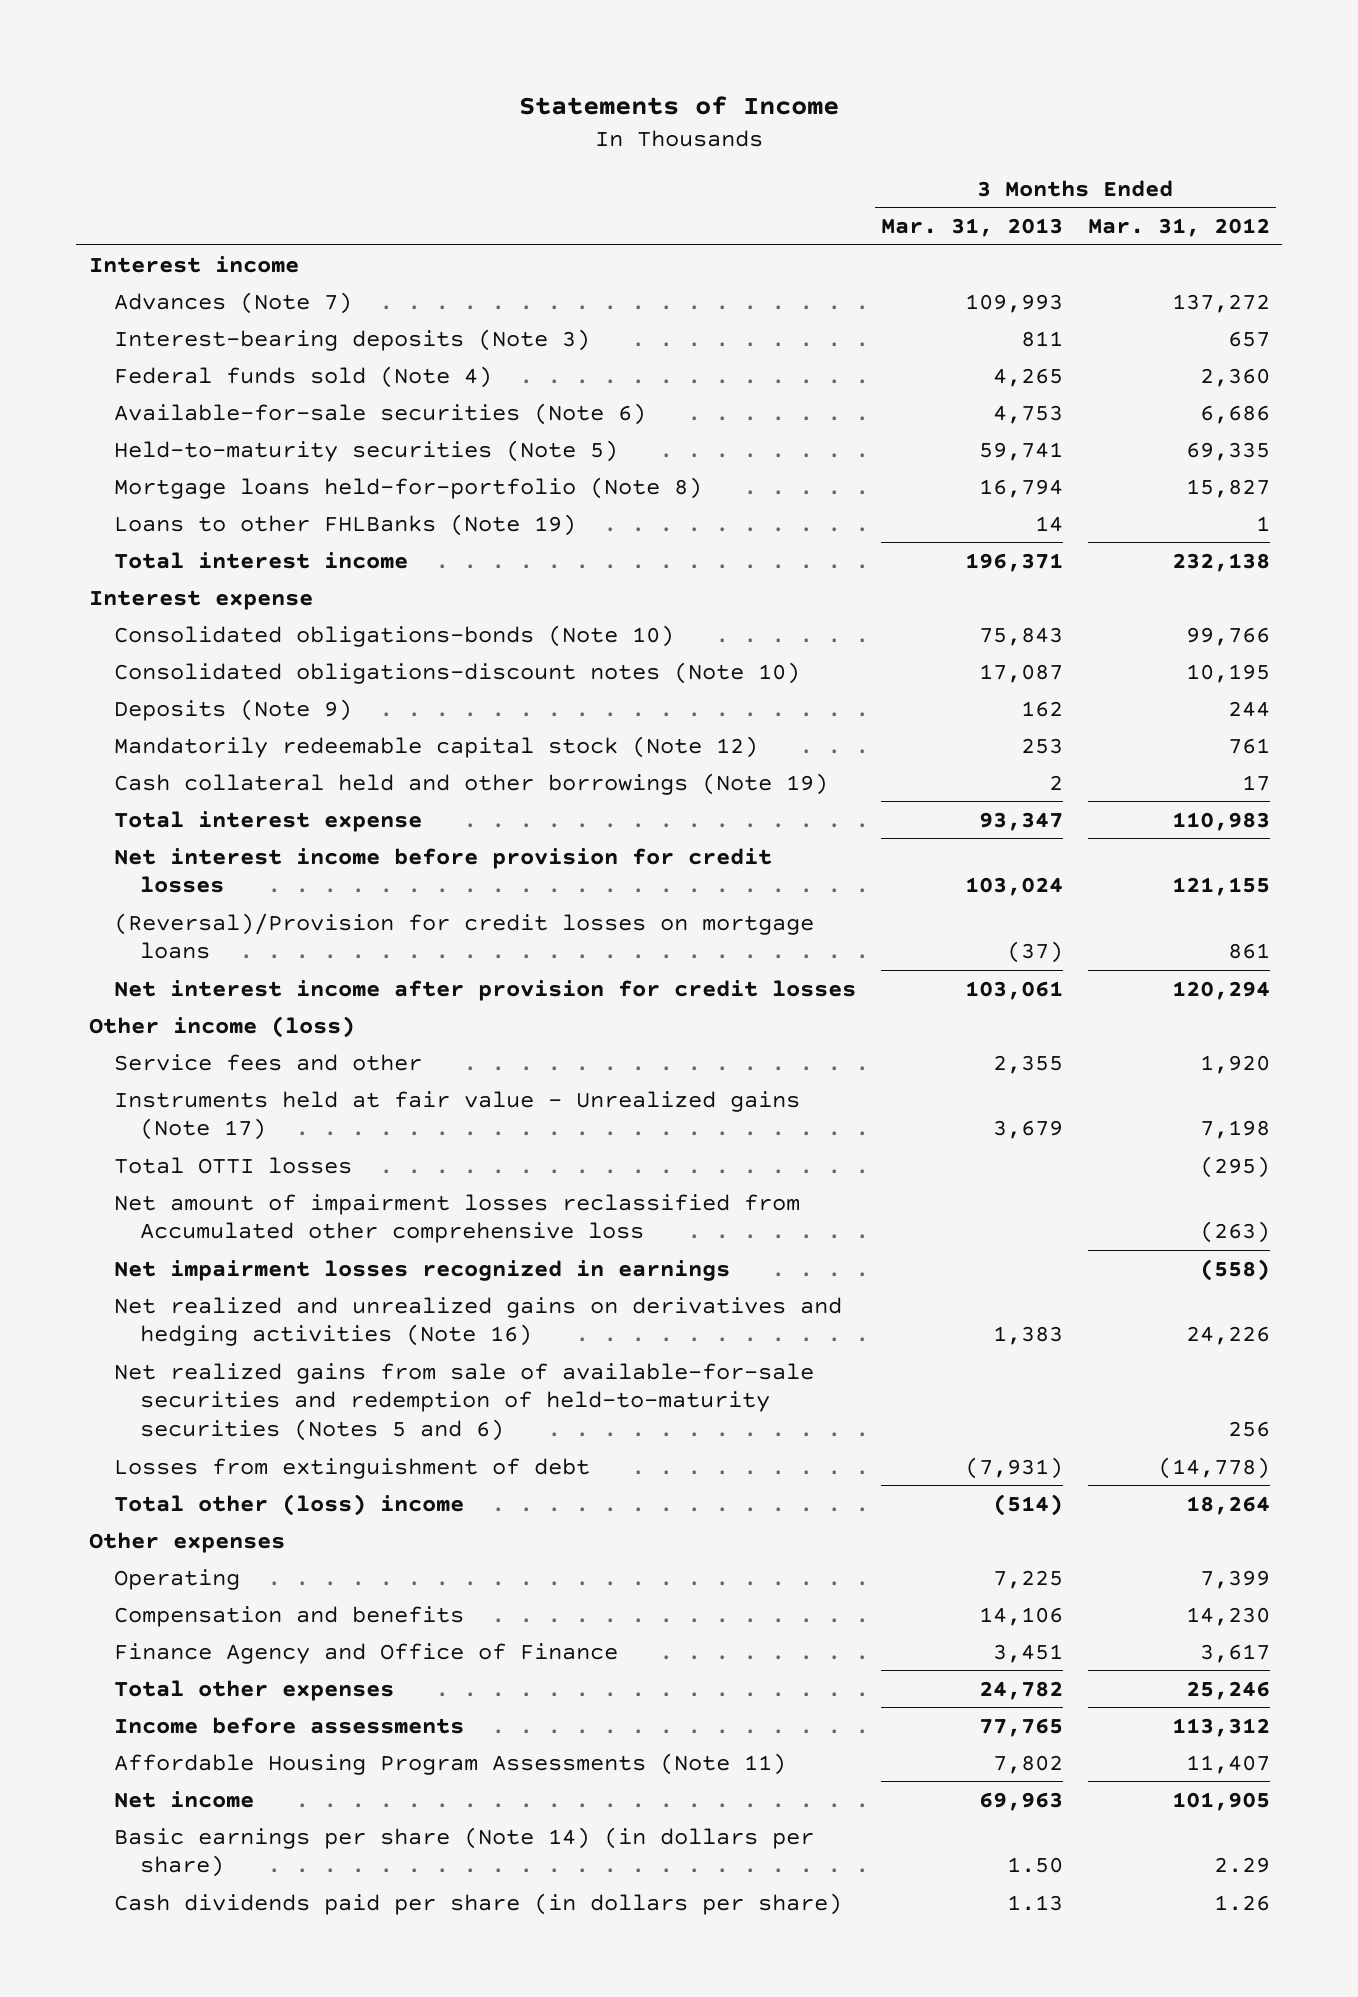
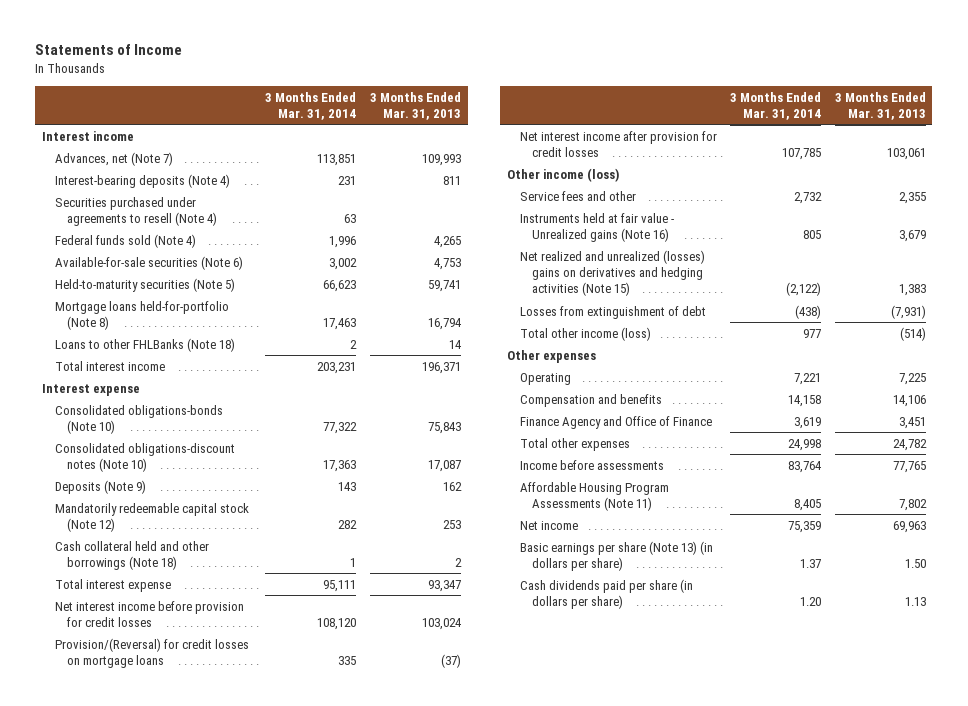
[1087,218,1270,238] Mar. 31, 2012 -> none
none -> [265,91,357,120] 3 Months Ended Mar. 31, 2014
[114,291,353,314] Advances (Note 7) -> [54,151,173,166] Advances, net (Note 7)
[114,328,591,351] Interest-bearing deposits (Note 3) -> [54,173,230,188] Interest-bearing deposits (Note 4)
none -> [54,196,218,226] Securities purchased under agreements to resell (Note 4)
[114,513,577,536] Loans to other FHLBanks (Note 19) -> [54,337,235,352] Loans to other FHLBanks (Note 18)
[114,772,829,795] Cash collateral held and other borrowings (Note 19) -> [54,540,209,570] Cash collateral held and other borrowings (Note 18)
[114,912,815,960] (Reversal)/Provision for credit losses on mortgage loans -> [54,637,249,668] Provision/(Reversal) for credit losses on mortgage loans
[114,1156,353,1174] Total OTTI losses -> none
[114,1193,801,1244] Net amount of impairment losses reclassified from Accumulated other comprehensive loss -> none
[114,1259,731,1281] Net impairment losses recognized in earnings -> none
[114,1362,815,1442] Net realized gains from sale of available-for-sale securities and redemption of held-to-maturity securities (Notes 5 and 6) -> none
[114,1090,801,1141] Instruments held at fair value - Unrealized gains (Note 17) -> [519,212,674,242] Instruments held at fair value - Unrealized gains (Note 16)
[114,1296,843,1347] Net realized and unrealized gains on derivatives and hedging activities (Note 16) -> [519,249,705,297] Net realized and unrealized (losses) gains on derivatives and hedging activities (Note 15)
[114,1493,465,1516] Total other (loss) income -> [519,326,651,341] Total other income (loss)
[114,1826,815,1878] Basic earnings per share (Note 14) (in dollars per share) -> [519,540,713,571] Basic earnings per share (Note 13) (in dollars per share)

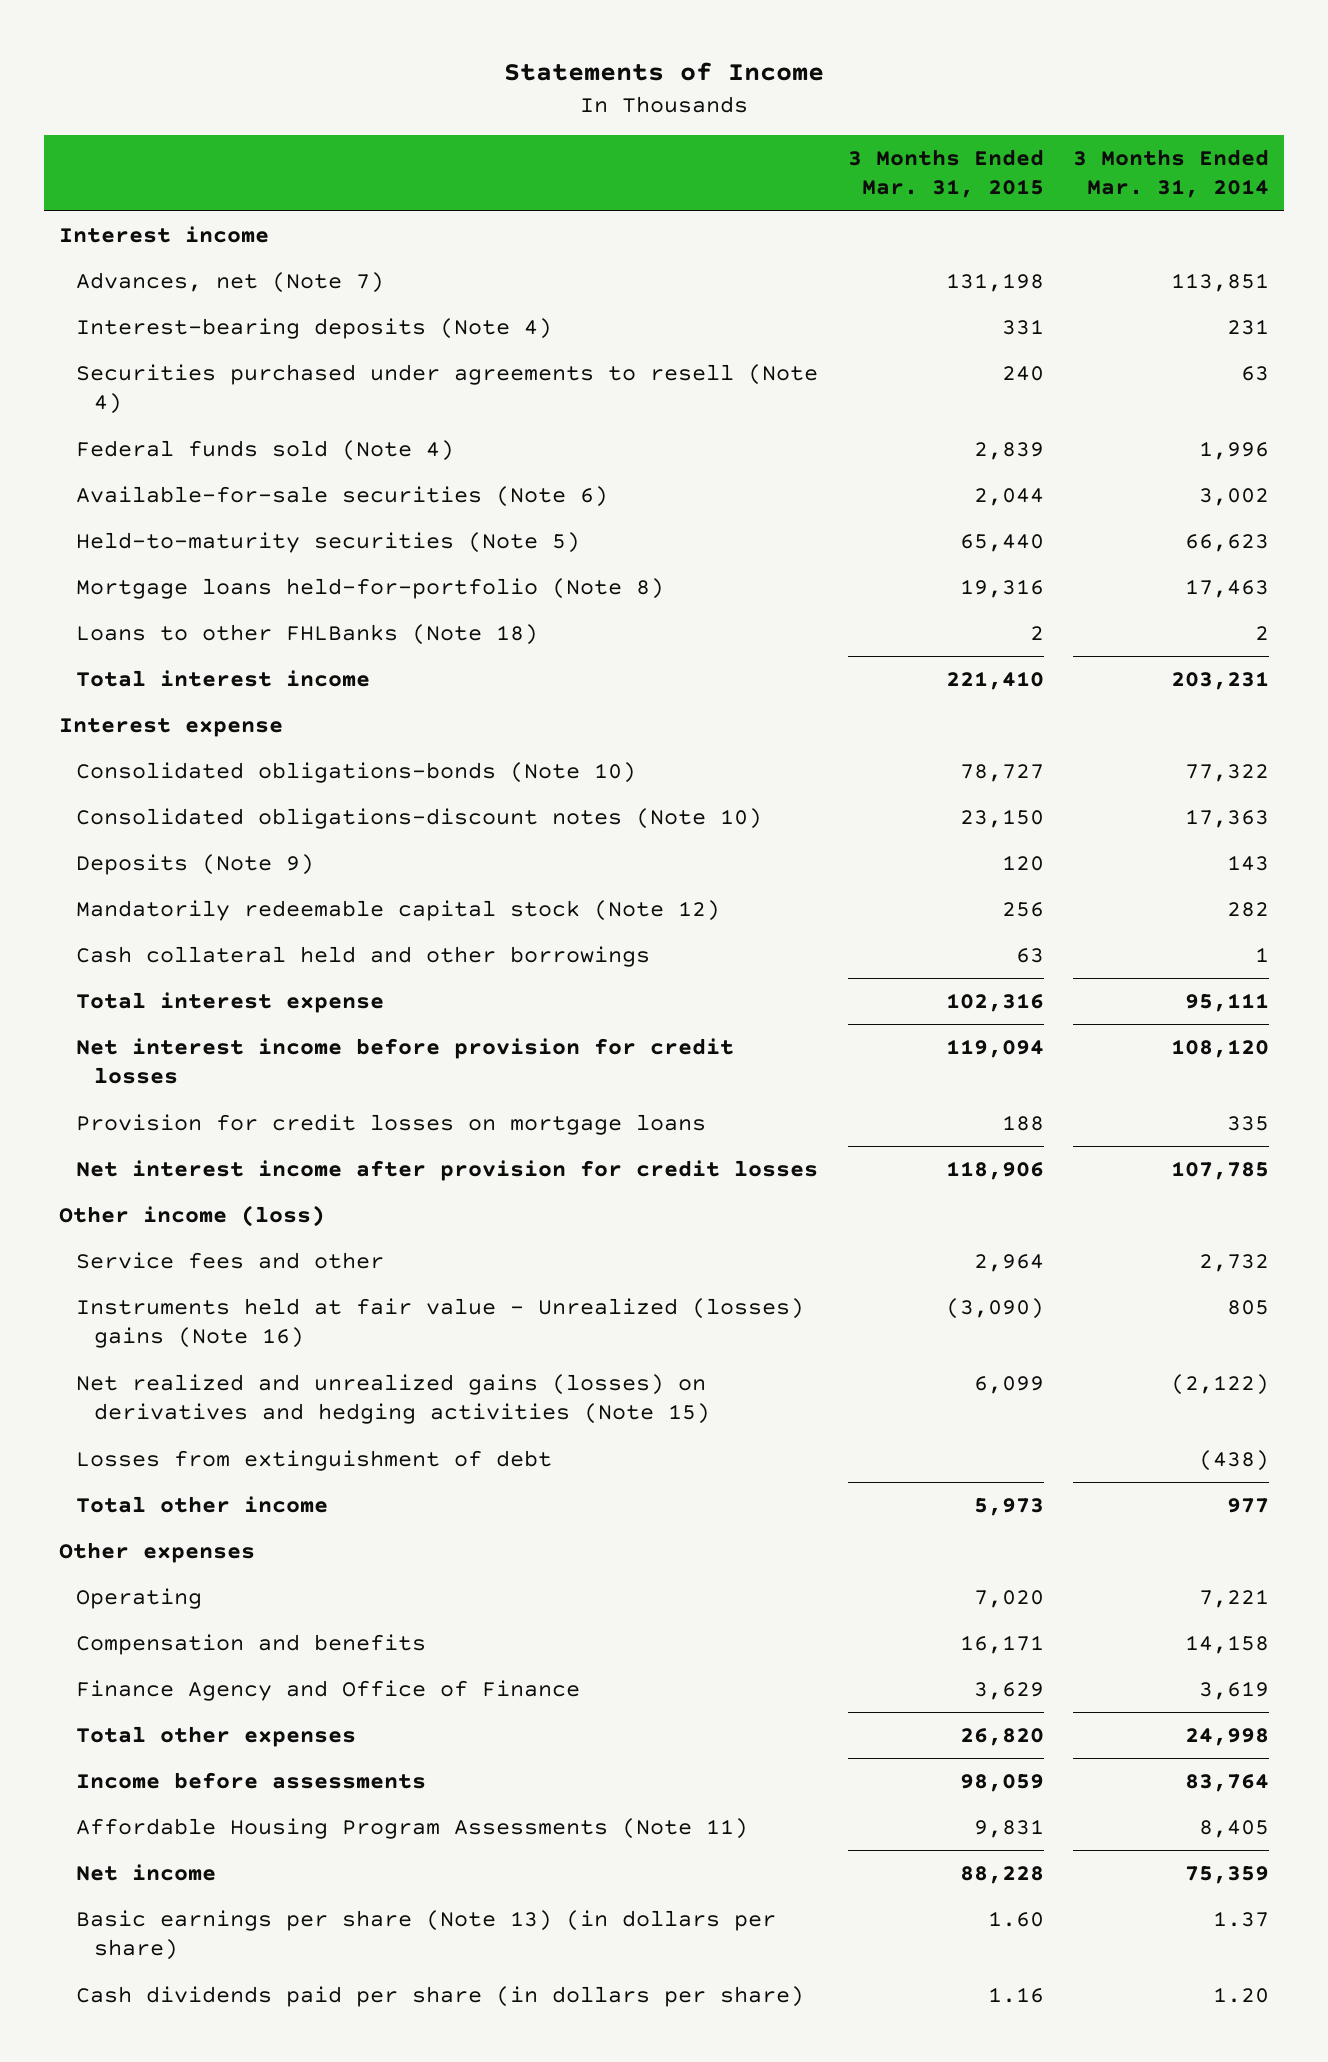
[369,91,461,120] 3 Months Ended Mar. 31, 2013 -> none
none -> [847,148,1044,199] 3 Months Ended Mar. 31, 2015
[54,540,209,570] Cash collateral held and other borrowings (Note 18) -> [76,945,651,967] Cash collateral held and other borrowings
[54,637,249,668] Provision/(Reversal) for credit losses on mortgage loans -> [76,1113,707,1135] Provision for credit losses on mortgage loans
[519,212,674,242] Instruments held at fair value - Unrealized gains (Note 16) -> [76,1297,805,1349] Instruments held at fair value - Unrealized (losses) gains (Note 16)
[519,249,705,297] Net realized and unrealized (losses) gains on derivatives and hedging activities (Note 15) -> [76,1373,710,1425] Net realized and unrealized gains (losses) on derivatives and hedging activities (Note 15)
[519,326,651,341] Total other income (loss) -> [76,1495,329,1513] Total other income

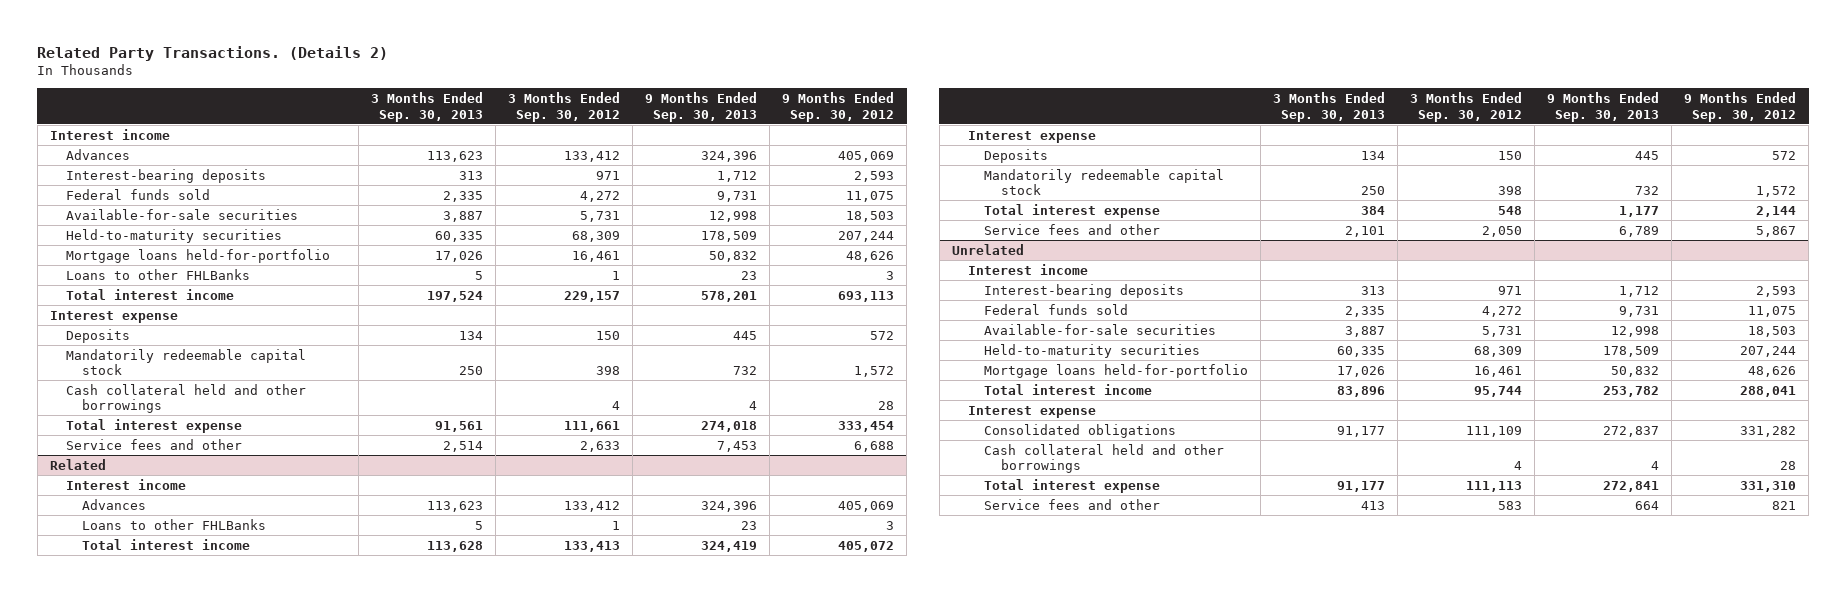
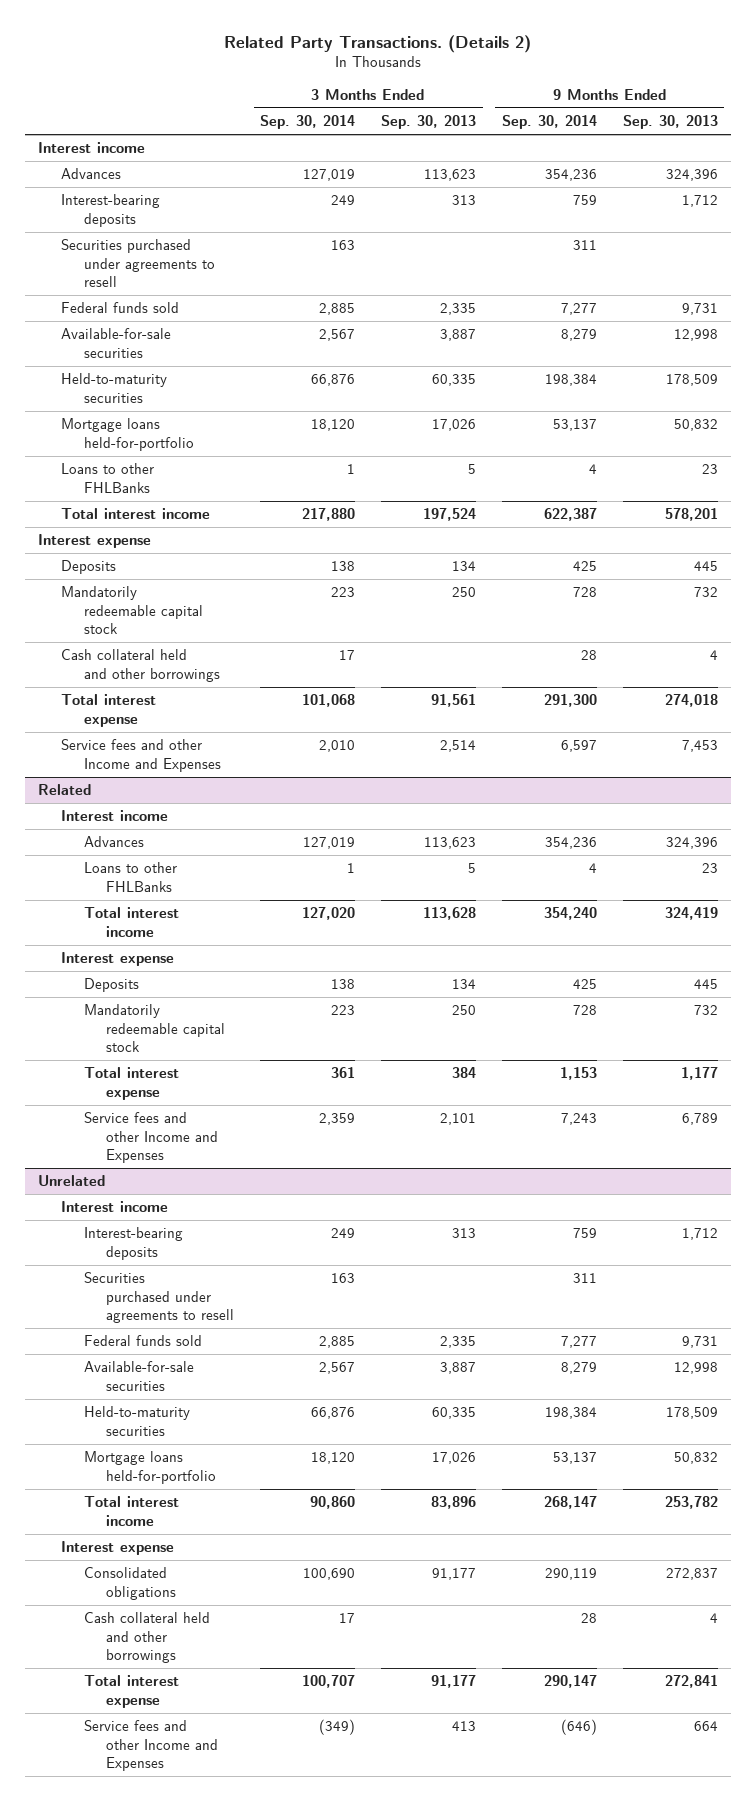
[508,92,621,122] 3 Months Ended Sep. 30, 2012 -> none
[782,92,895,122] 9 Months Ended Sep. 30, 2012 -> none
none -> [260,114,356,129] Sep. 30, 2014
none -> [501,114,597,129] Sep. 30, 2014
none -> [60,239,215,288] Securities purchased under agreements to resell
[66,438,243,450] Service fees and other -> [60,739,221,772] Service fees and other Income and Expenses
[984,223,1161,235] Service fees and other -> [83,1112,219,1164] Service fees and other Income and Expenses
none -> [83,1272,235,1324] Securities purchased under agreements to resell
[984,498,1161,510] Service fees and other -> [83,1720,219,1772] Service fees and other Income and Expenses

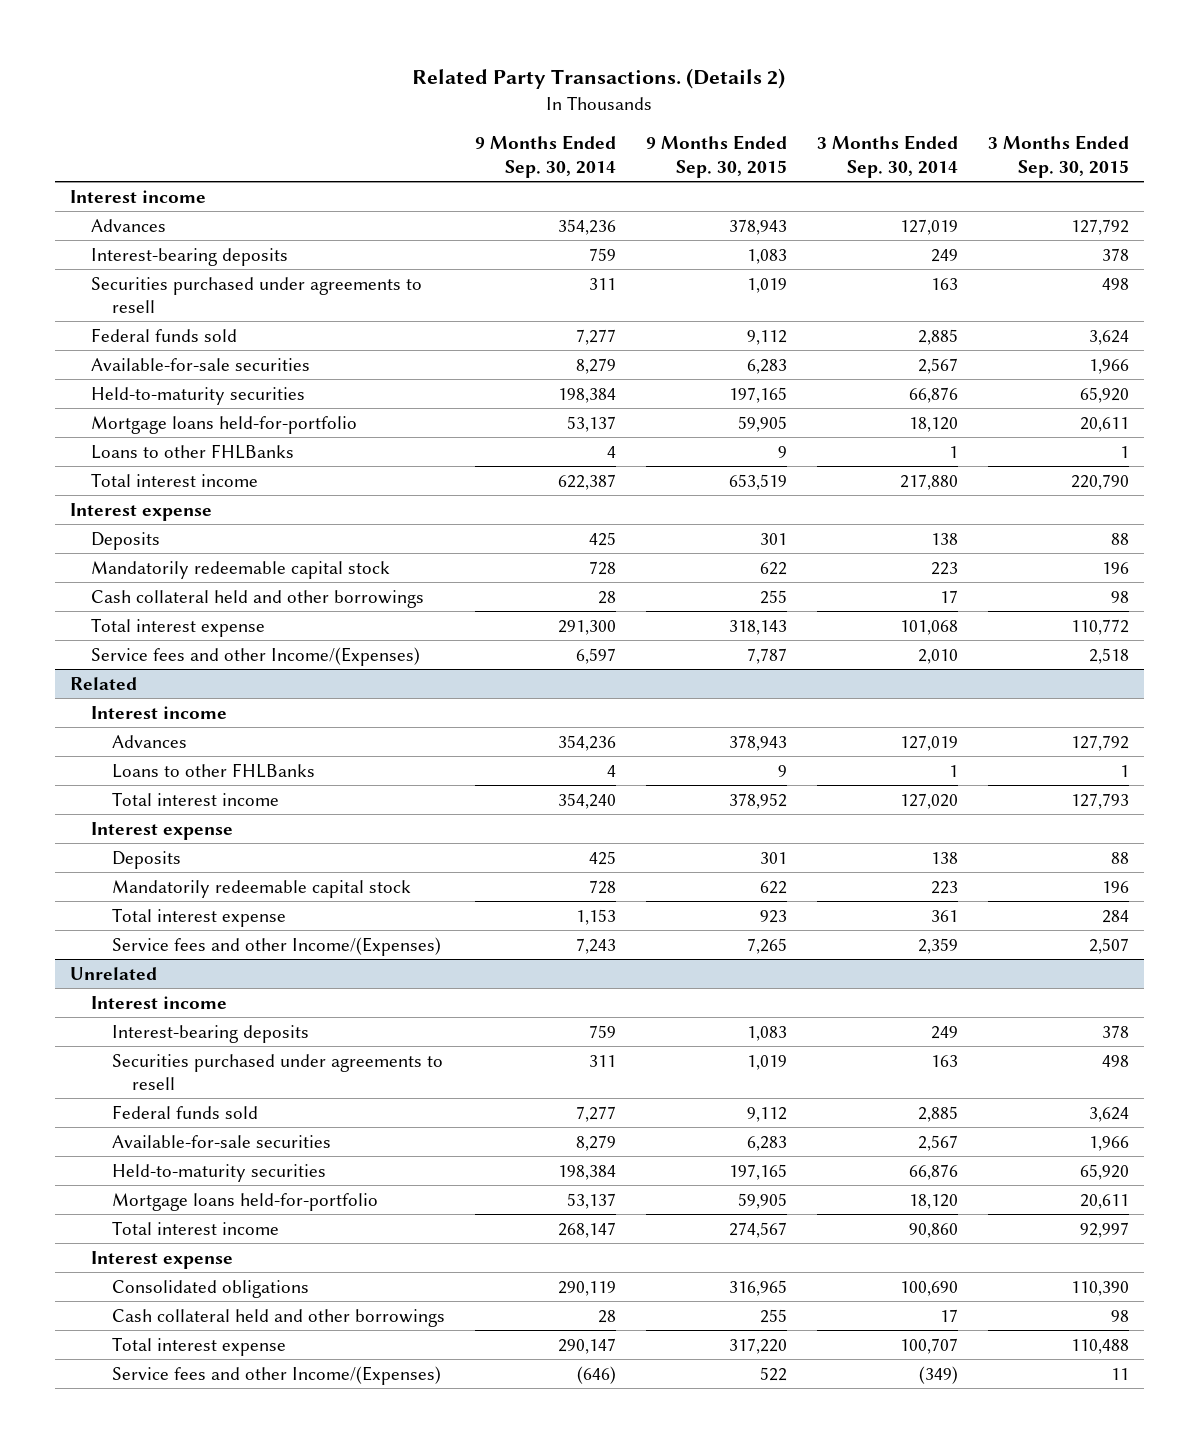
[381,114,477,129] Sep. 30, 2013 -> none
[622,114,718,129] Sep. 30, 2013 -> none
none -> [645,135,787,178] 9 Months Ended Sep. 30, 2015
none -> [987,135,1129,178] 3 Months Ended Sep. 30, 2015
[60,739,221,772] Service fees and other Income and Expenses -> [90,646,420,666] Service fees and other Income/(Expenses)
[83,1112,219,1164] Service fees and other Income and Expenses -> [111,936,441,956] Service fees and other Income/(Expenses)
[83,1720,219,1772] Service fees and other Income and Expenses -> [111,1365,441,1385] Service fees and other Income/(Expenses)

